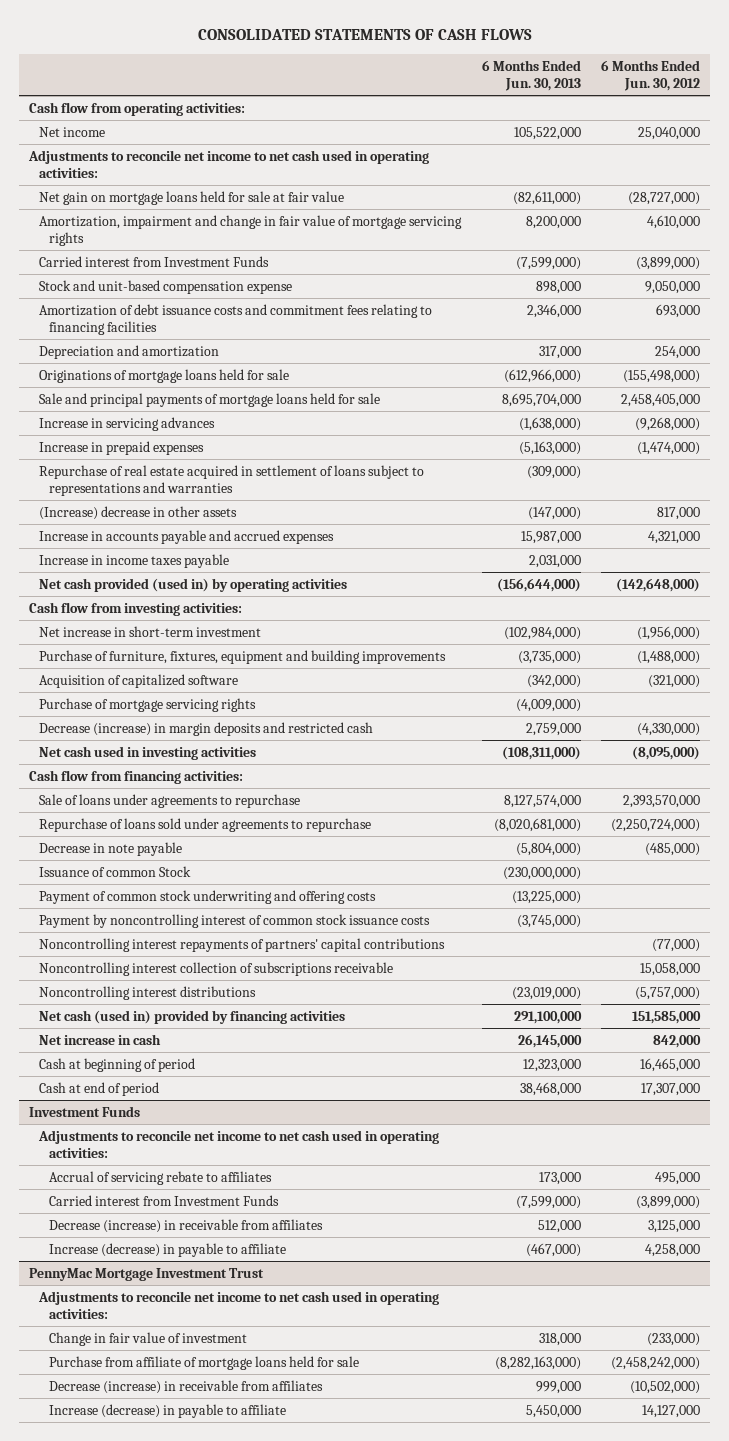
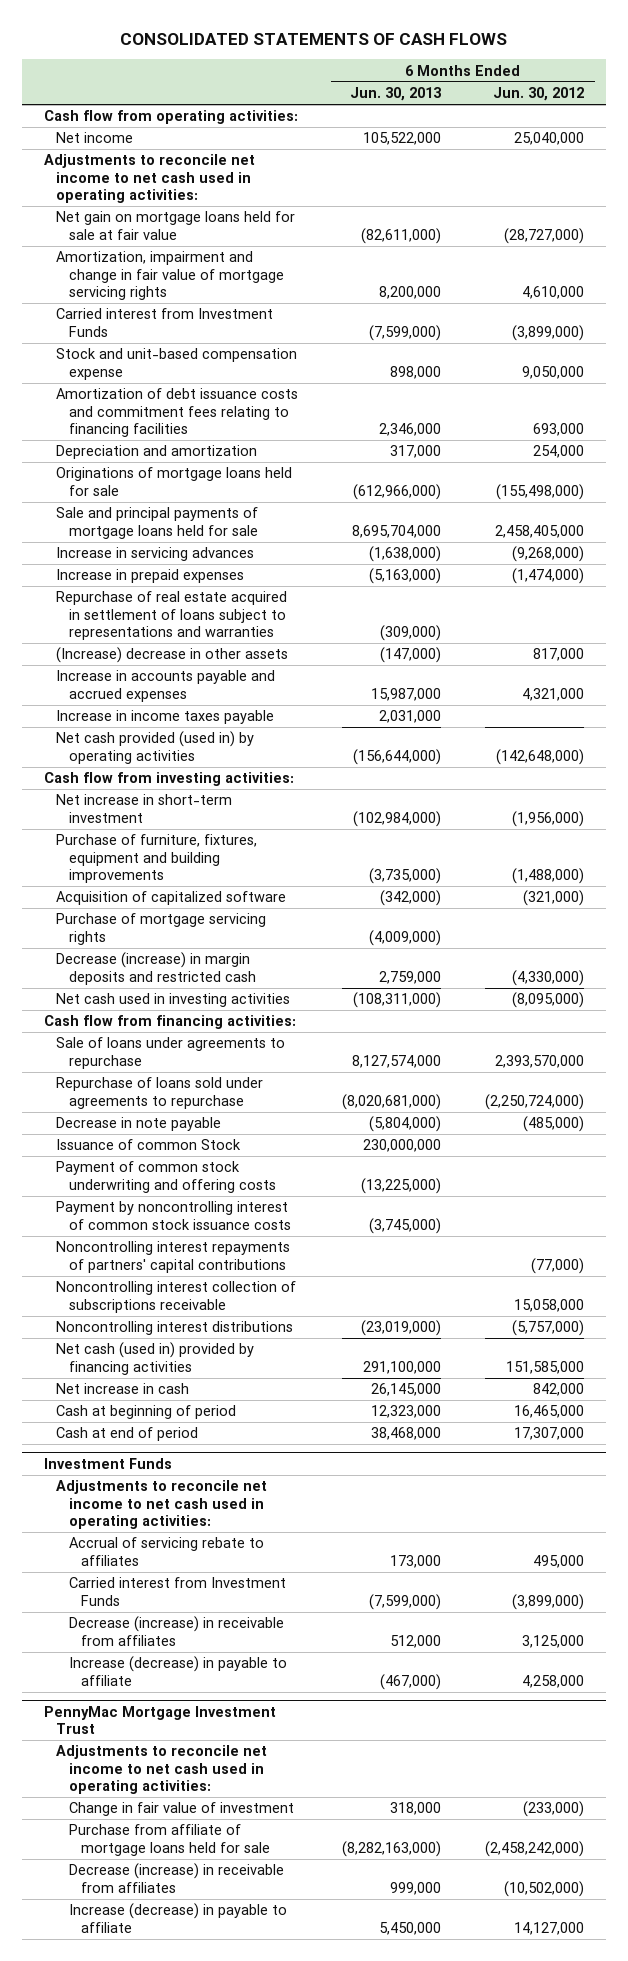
[502,866,581,880] (230,000,000) -> [363,1139,442,1153] 230,000,000

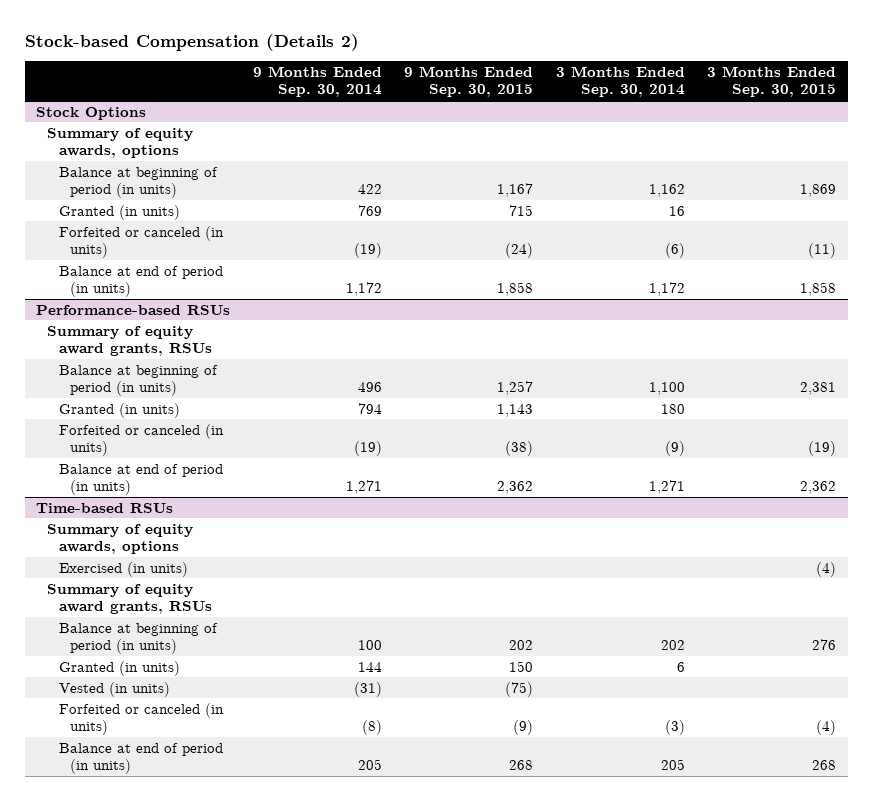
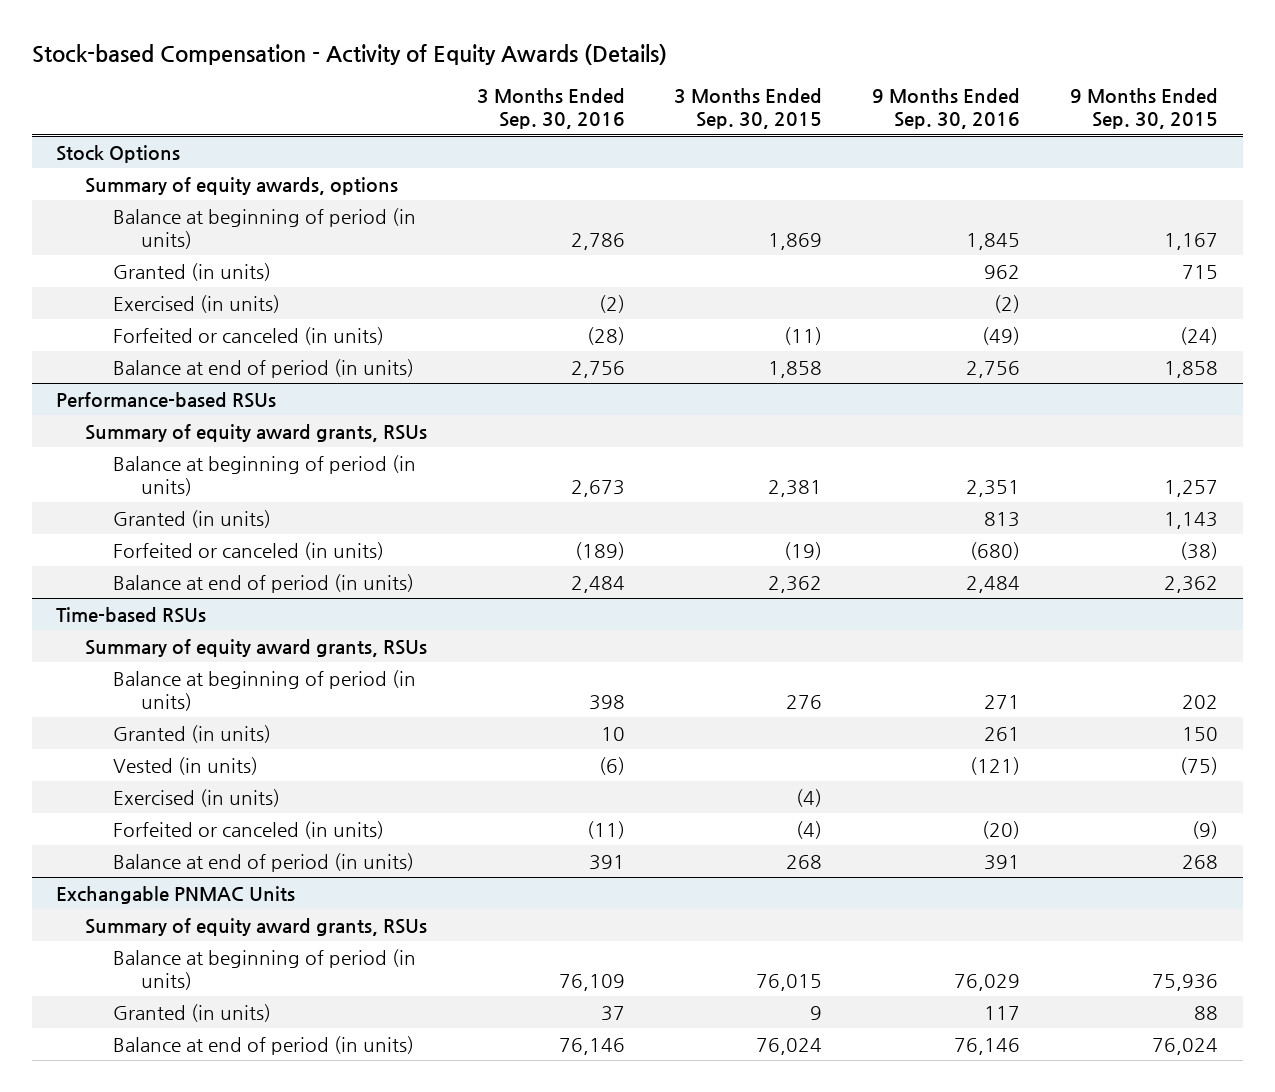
[24,34,359,52] Stock-based Compensation (Details 2) -> [31,43,667,65] Stock-based Compensation - Activity of Equity Awards (Details)
[252,65,382,98] 9 Months Ended Sep. 30, 2014 -> none
[555,65,685,98] 3 Months Ended Sep. 30, 2014 -> none
none -> [476,88,625,130] 3 Months Ended Sep. 30, 2016
none -> [872,88,1021,130] 9 Months Ended Sep. 30, 2016
none -> [112,294,280,313] Exercised (in units)
[47,523,194,555] Summary of equity awards, options -> none
[58,561,188,577] Exercised (in units) -> [112,788,280,807] Exercised (in units)
none -> [56,885,296,904] Exchangable PNMAC Units
none -> [84,917,427,936] Summary of equity award grants, RSUs
none -> [112,948,416,990] Balance at beginning of period (in units)
none -> [112,1003,271,1022] Granted (in units)
none -> [112,1035,414,1055] Balance at end of period (in units)

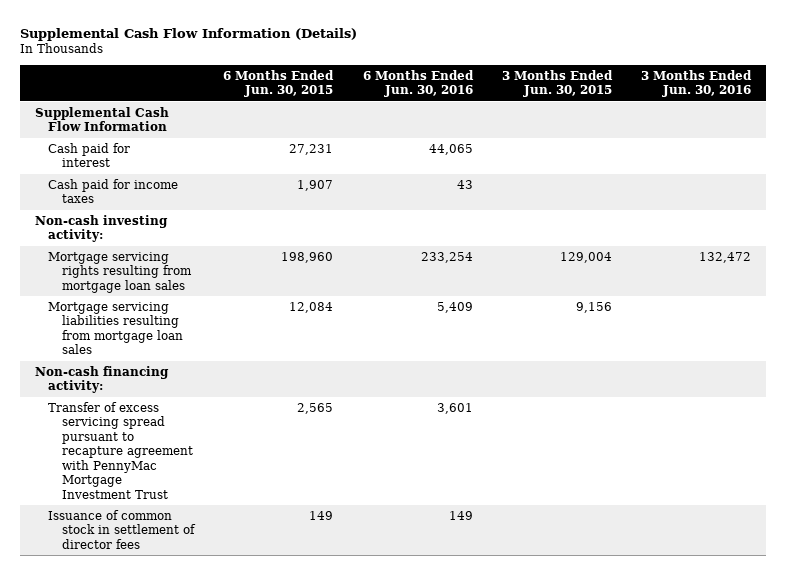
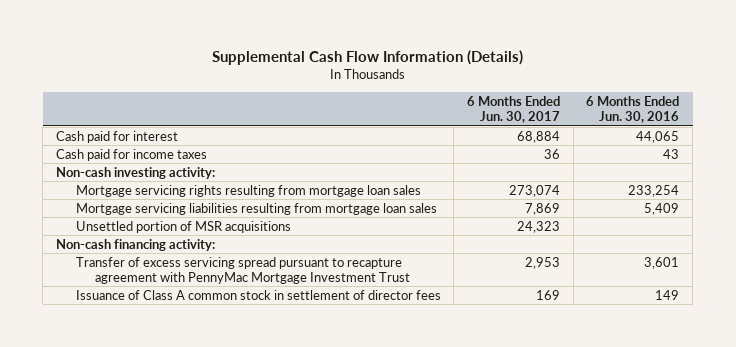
[223,69,335,98] 6 Months Ended Jun. 30, 2015 -> none
[501,69,613,98] 3 Months Ended Jun. 30, 2015 -> none
[641,69,753,98] 3 Months Ended Jun. 30, 2016 -> none
none -> [467,95,561,123] 6 Months Ended Jun. 30, 2017
[34,106,169,132] Supplemental Cash Flow Information -> none
none -> [75,220,291,233] Unsettled portion of MSR acquisitions
[48,509,197,549] Issuance of common stock in settlement of director fees -> [75,289,441,300] Issuance of Class A common stock in settlement of director fees

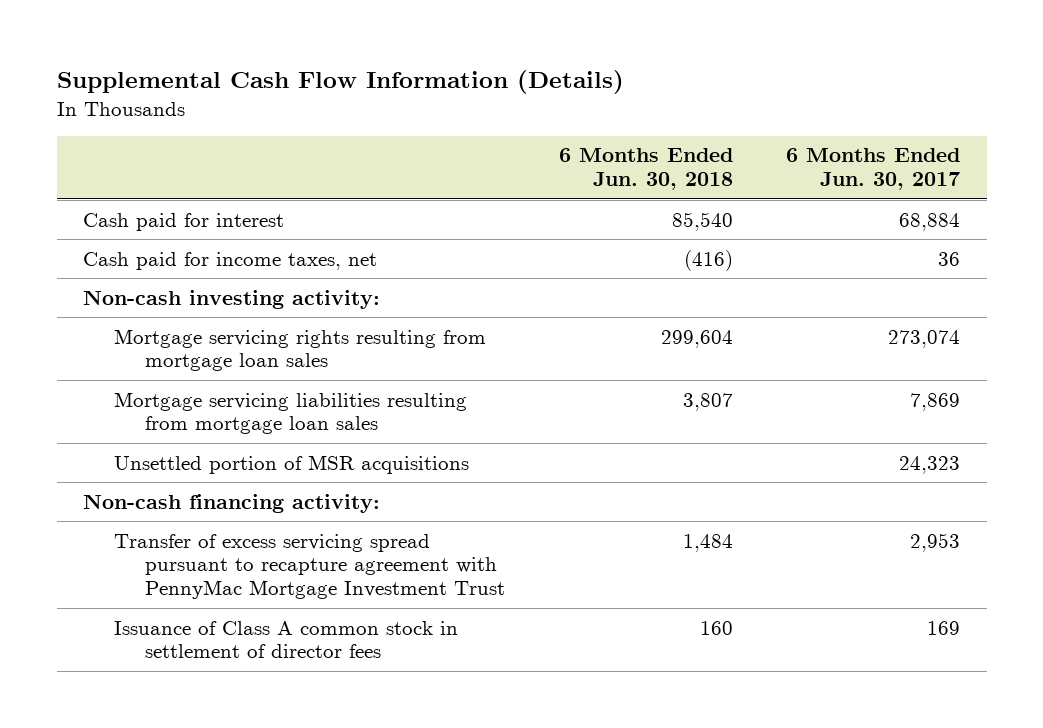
[586,95,680,123] 6 Months Ended Jun. 30, 2016 -> none
none -> [558,148,733,191] 6 Months Ended Jun. 30, 2018
[56,148,208,161] Cash paid for income taxes -> [83,251,378,270] Cash paid for income taxes, net

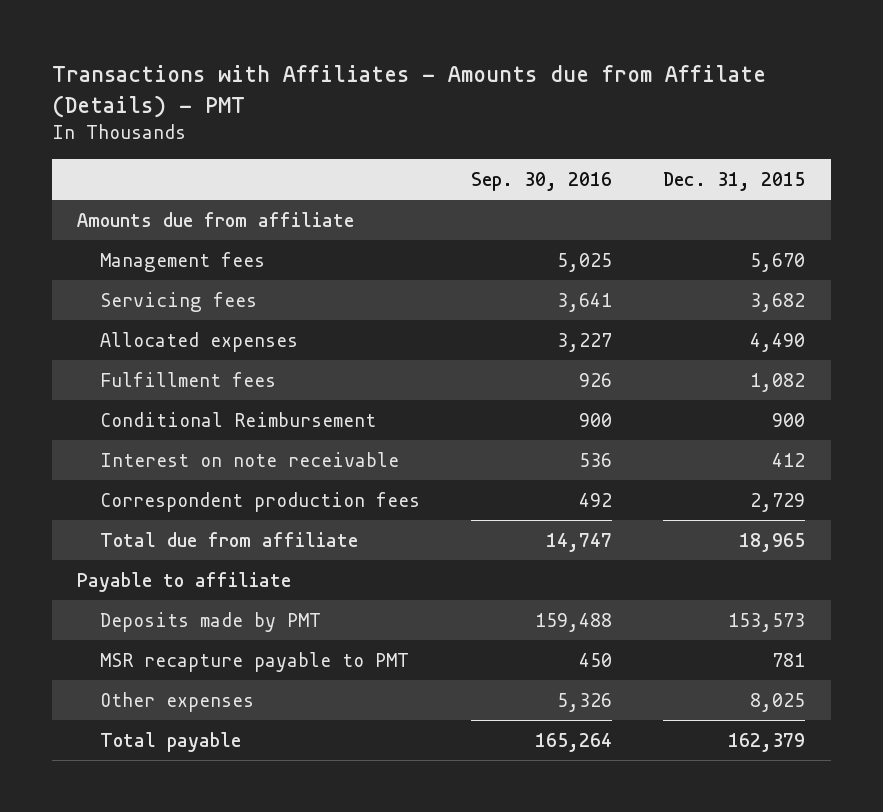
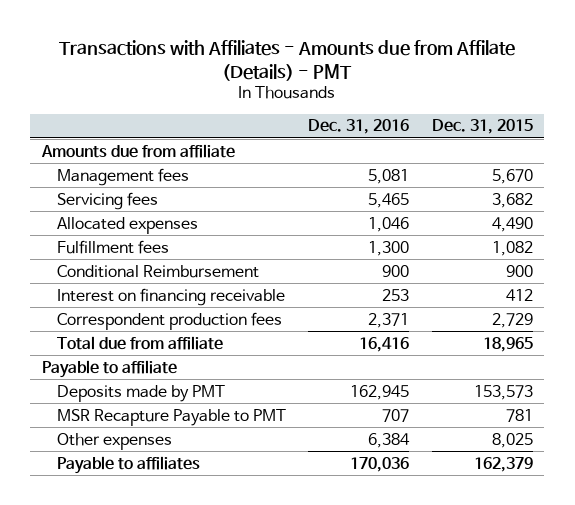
[471,171,613,191] Sep. 30, 2016 -> none
none -> [308,119,410,135] Dec. 31, 2016
[100,451,400,467] Interest on note receivable -> [56,287,285,306] Interest on financing receivable
[100,651,410,672] MSR recapture payable to PMT -> [56,408,286,426] MSR Recapture Payable to PMT
[100,731,242,752] Total payable -> [56,455,200,474] Payable to affiliates

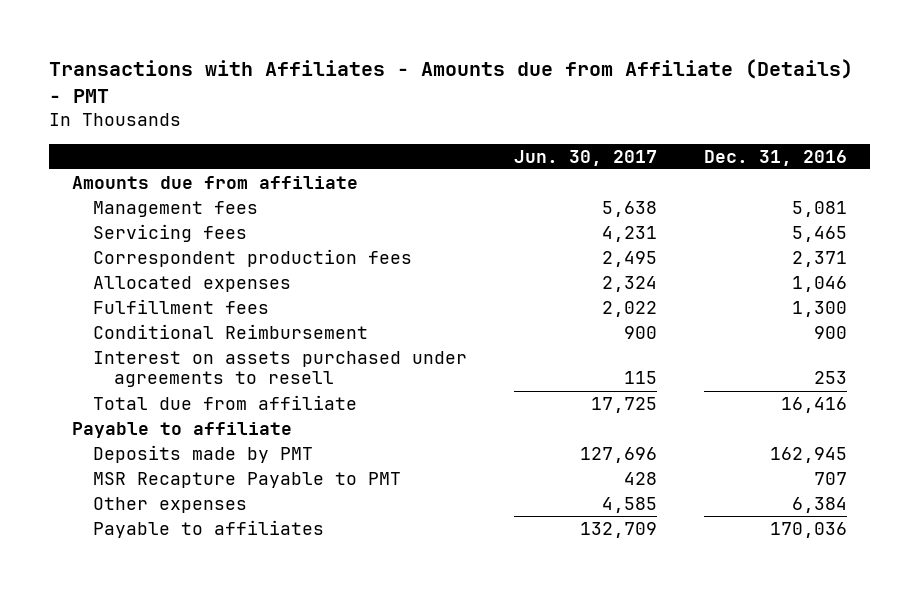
[59,40,516,81] Transactions with Affiliates - Amounts due from Affilate (Details) - PMT -> [48,58,853,103] Transactions with Affiliates - Amounts due from Affiliate (Details) - PMT
[431,119,533,135] Dec. 31, 2015 -> none
none -> [513,149,657,166] Jun. 30, 2017
[56,311,282,330] Correspondent production fees -> [93,248,413,267] Correspondent production fees
[56,287,285,306] Interest on financing receivable -> [93,350,468,388] Interest on assets purchased under agreements to resell

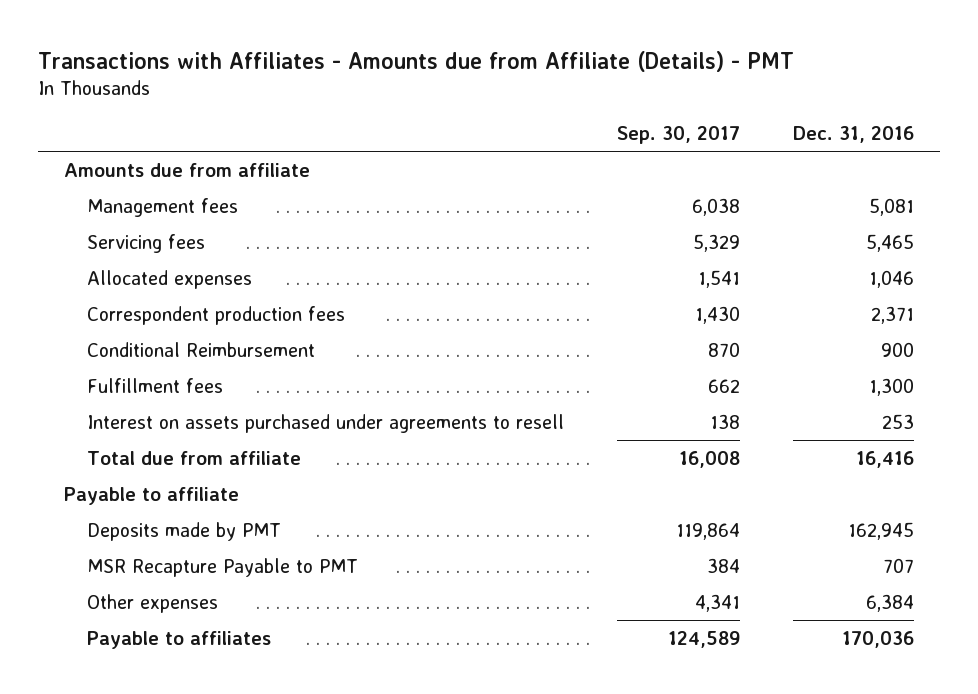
[513,149,657,166] Jun. 30, 2017 -> none
none -> [616,125,740,144] Sep. 30, 2017
[93,248,413,267] Correspondent production fees -> [86,305,345,325] Correspondent production fees
[93,298,270,314] Fulfillment fees -> [86,377,223,393] Fulfillment fees

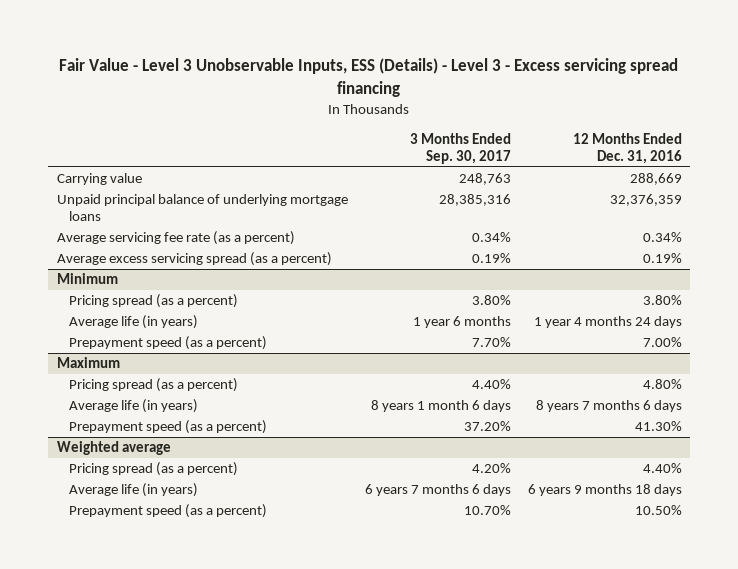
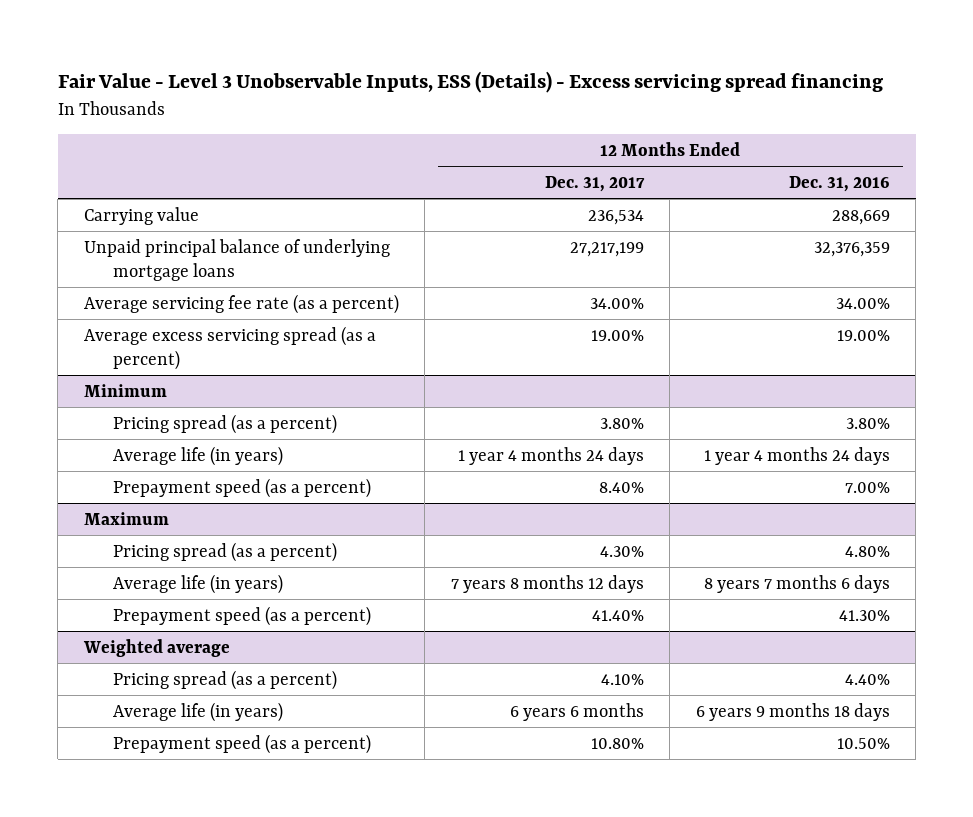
[59,58,679,98] Fair Value - Level 3 Unobservable Inputs, ESS (Details) - Level 3 - Excess servicing spread financing -> [57,71,883,94] Fair Value - Level 3 Unobservable Inputs, ESS (Details) - Excess servicing spread financing
[409,132,511,164] 3 Months Ended Sep. 30, 2017 -> none
none -> [544,176,645,193] Dec. 31, 2017
[642,232,682,243] 0.34% -> [835,297,890,309] 34.00%
[642,253,682,264] 0.19% -> [836,329,890,341] 19.00%

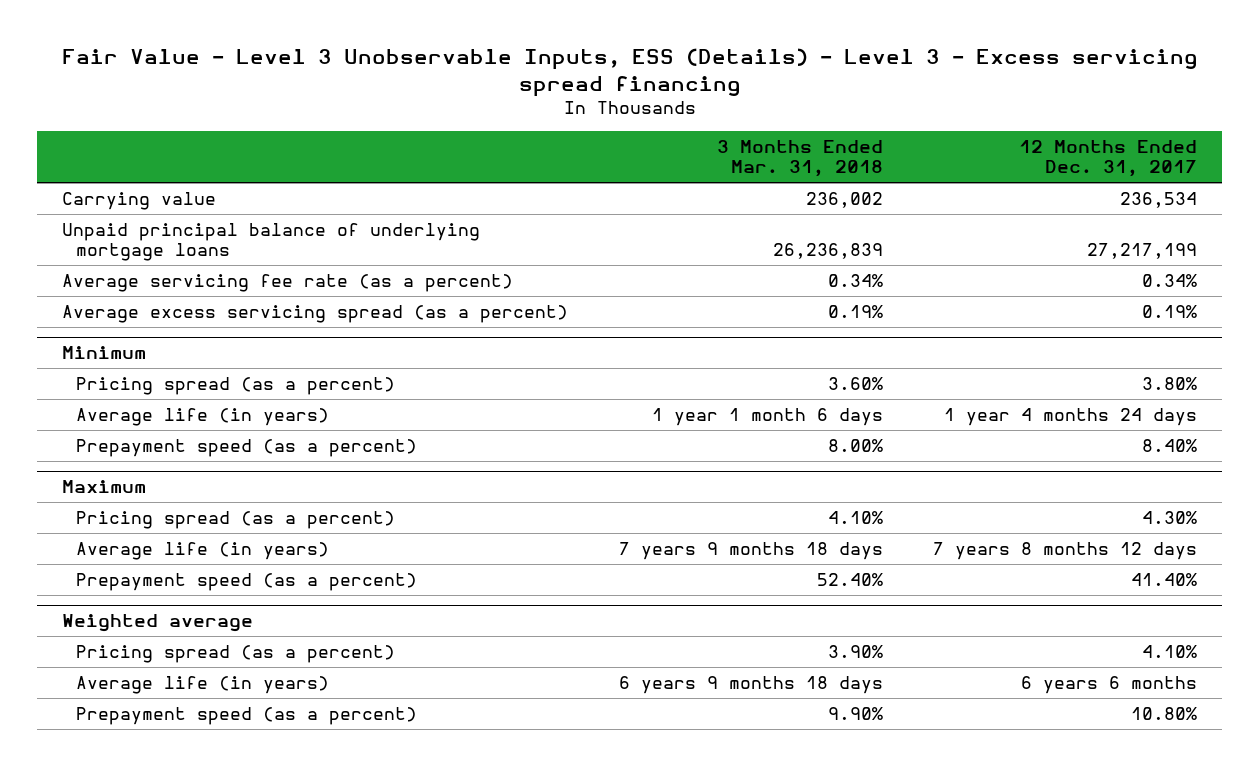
[57,71,883,94] Fair Value - Level 3 Unobservable Inputs, ESS (Details) - Excess servicing spread financing -> [61,47,1198,97] Fair Value - Level 3 Unobservable Inputs, ESS (Details) - Level 3 - Excess servicing spread financing
[788,176,890,193] Dec. 31, 2016 -> none
none -> [716,140,883,178] 3 Months Ended Mar. 31, 2018
[589,297,644,309] 34.00% -> [1142,273,1198,287] 0.34%
[590,329,644,341] 19.00% -> [1142,304,1198,318] 0.19%

